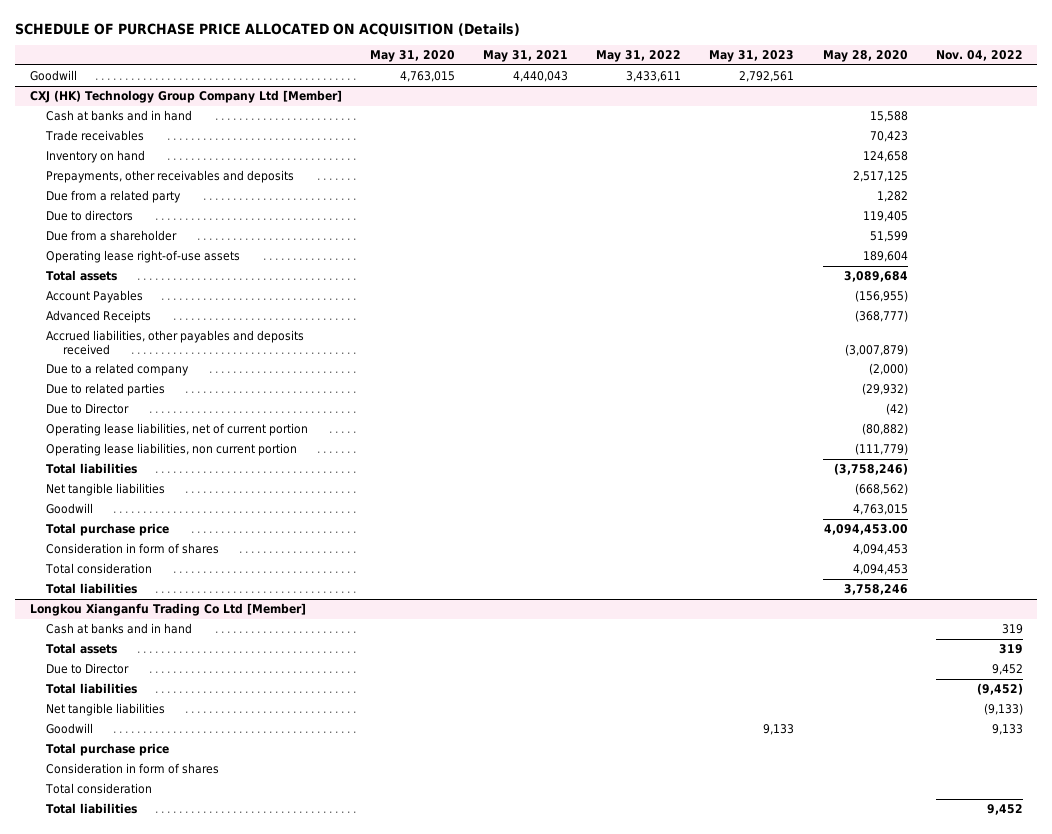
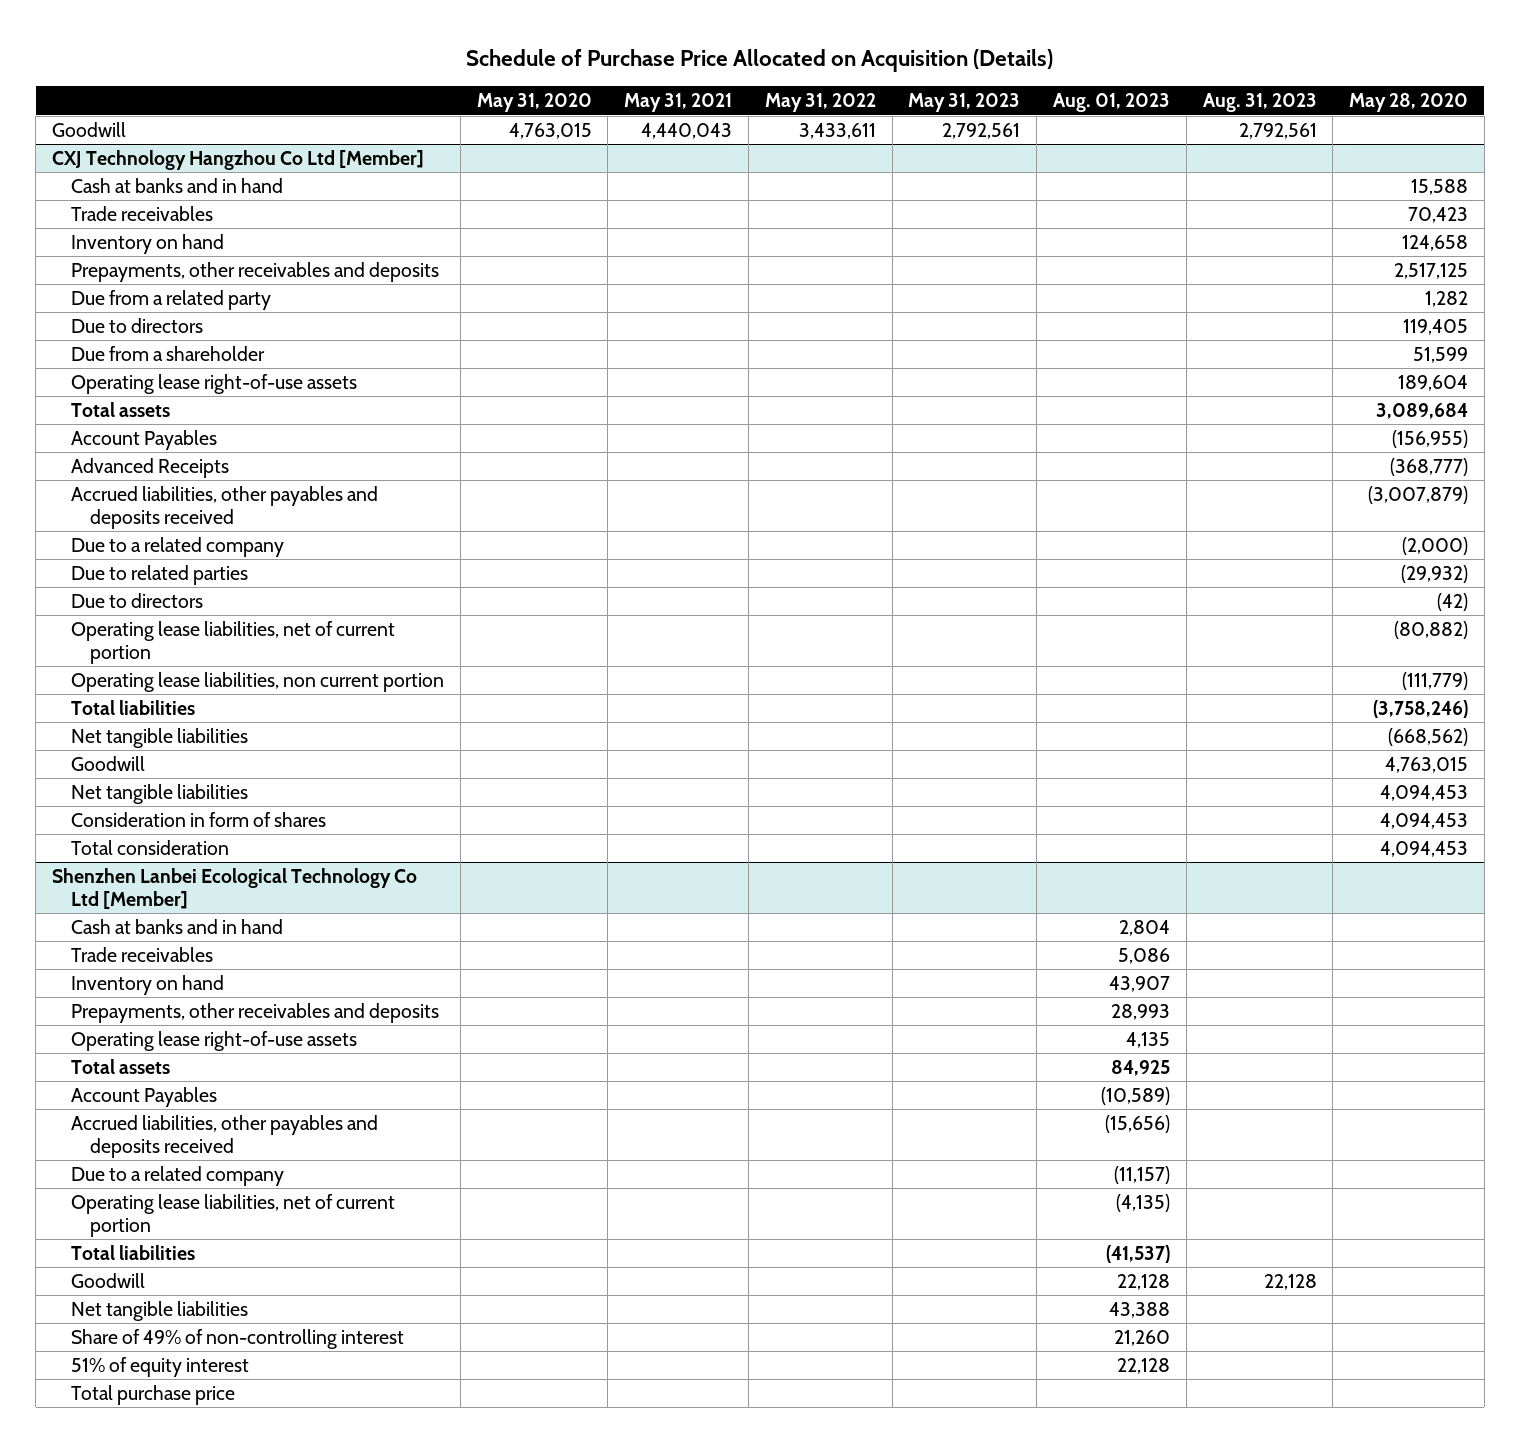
[15,22,521,37] SCHEDULE OF PURCHASE PRICE ALLOCATED ON ACQUISITION (Details) -> [466,49,1054,73] Schedule of Purchase Price Allocated on Acquisition (Details)
[935,50,1023,62] Nov. 04, 2022 -> none
none -> [1052,93,1170,113] Aug. 01, 2023
none -> [1202,93,1317,113] Aug. 31, 2023
[29,90,342,104] CXJ (HK) Technology Group Company Ltd [Member] -> [52,150,425,171] CXJ Technology Hangzhou Co Ltd [Member]
[46,403,130,415] Due to Director -> [71,593,204,609] Due to directors
[46,523,170,537] Total purchase price -> none
none -> [71,784,249,805] Net tangible liabilities
[46,583,138,595] Total liabilities -> none
[29,603,306,617] Longkou Xianganfu Trading Co Ltd [Member] -> none
[46,623,193,635] Cash at banks and in hand -> none
[46,643,118,655] Total assets -> none
[46,663,130,675] Due to Director -> none
[46,683,138,695] Total liabilities -> none
[46,703,166,717] Net tangible liabilities -> none
[46,723,94,735] Goodwill -> none
[46,743,170,757] Total purchase price -> none
[46,763,220,775] Consideration in form of shares -> none
[45,783,153,795] Total consideration -> none
[46,803,138,815] Total liabilities -> none
none -> [52,868,418,909] Shenzhen Lanbei Ecological Technology Co Ltd [Member]
none -> [71,919,284,935] Cash at banks and in hand
none -> [71,947,214,963] Trade receivables
none -> [71,975,225,996] Inventory on hand
none -> [71,1003,440,1024] Prepayments, other receivables and deposits
none -> [71,1031,358,1052] Operating lease right-of-use assets
none -> [71,1059,171,1075] Total assets
none -> [71,1087,218,1108] Account Payables
none -> [71,1115,379,1158] Accrued liabilities, other payables and deposits received
none -> [71,1166,285,1187] Due to a related company
none -> [71,1194,396,1237] Operating lease liabilities, net of current portion
none -> [71,1245,196,1261] Total liabilities
none -> [71,1273,146,1289] Goodwill
none -> [71,1301,249,1322] Net tangible liabilities
none -> [71,1329,405,1350] Share of 49% of non-controlling interest
none -> [71,1357,250,1378] 51% of equity interest
none -> [71,1385,236,1406] Total purchase price

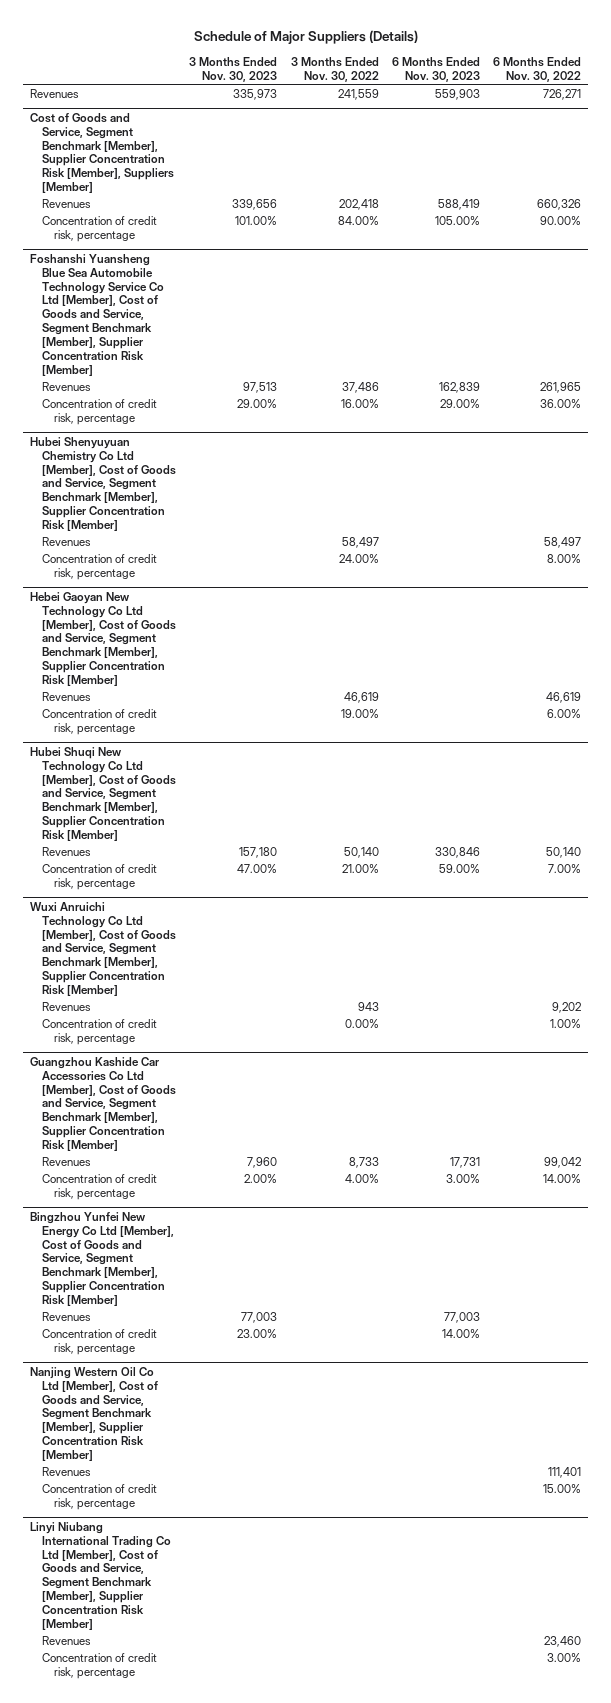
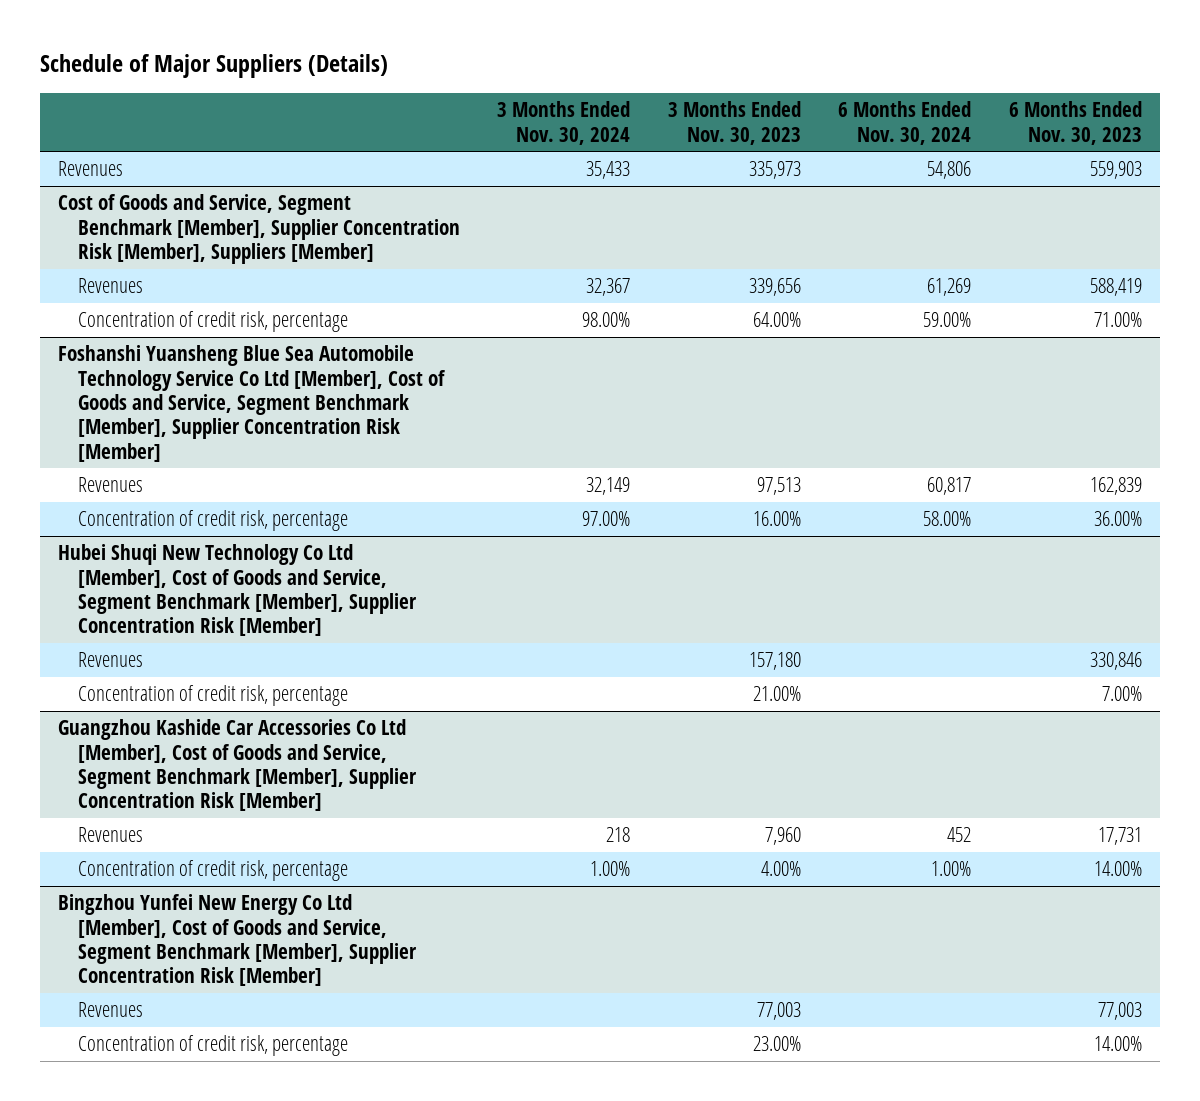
[290,57,379,82] 3 Months Ended Nov. 30, 2022 -> none
[493,57,582,82] 6 Months Ended Nov. 30, 2022 -> none
none -> [497,101,631,145] 3 Months Ended Nov. 30, 2024
none -> [838,101,972,145] 6 Months Ended Nov. 30, 2024
[235,215,278,225] 101.00% -> [752,312,801,328] 64.00%
[435,215,481,225] 105.00% -> [1093,312,1142,328] 71.00%
[30,436,177,531] Hubei Shenyuyuan Chemistry Co Ltd [Member], Cost of Goods and Service, Segment Benchmark [Member], Supplier Concentration Risk [Member] -> none
[42,536,92,546] Revenues -> none
[42,553,158,580] Concentration of credit risk, percentage -> none
[30,591,177,686] Hebei Gaoyan New Technology Co Ltd [Member], Cost of Goods and Service, Segment Benchmark [Member], Supplier Concentration Risk [Member] -> none
[42,691,92,701] Revenues -> none
[42,708,158,735] Concentration of credit risk, percentage -> none
[237,398,278,408] 29.00% -> [752,511,801,527] 16.00%
[440,398,481,408] 29.00% -> [1093,511,1142,527] 36.00%
[30,901,177,996] Wuxi Anruichi Technology Co Ltd [Member], Cost of Goods and Service, Segment Benchmark [Member], Supplier Concentration Risk [Member] -> none
[42,1001,92,1011] Revenues -> none
[42,1018,158,1045] Concentration of credit risk, percentage -> none
[237,863,278,873] 47.00% -> [752,686,801,702] 21.00%
[439,863,481,873] 59.00% -> [1101,686,1142,702] 7.00%
[244,1173,278,1183] 2.00% -> [760,861,801,877] 4.00%
[446,1173,481,1183] 3.00% -> [1093,861,1142,877] 14.00%
[30,1366,159,1461] Nanjing Western Oil Co Ltd [Member], Cost of Goods and Service, Segment Benchmark [Member], Supplier Concentration Risk [Member] -> none
[42,1466,92,1476] Revenues -> none
[42,1483,158,1510] Concentration of credit risk, percentage -> none
[30,1521,172,1630] Linyi Niubang International Trading Co Ltd [Member], Cost of Goods and Service, Segment Benchmark [Member], Supplier Concentration Risk [Member] -> none
[42,1635,92,1645] Revenues -> none
[42,1652,158,1679] Concentration of credit risk, percentage -> none

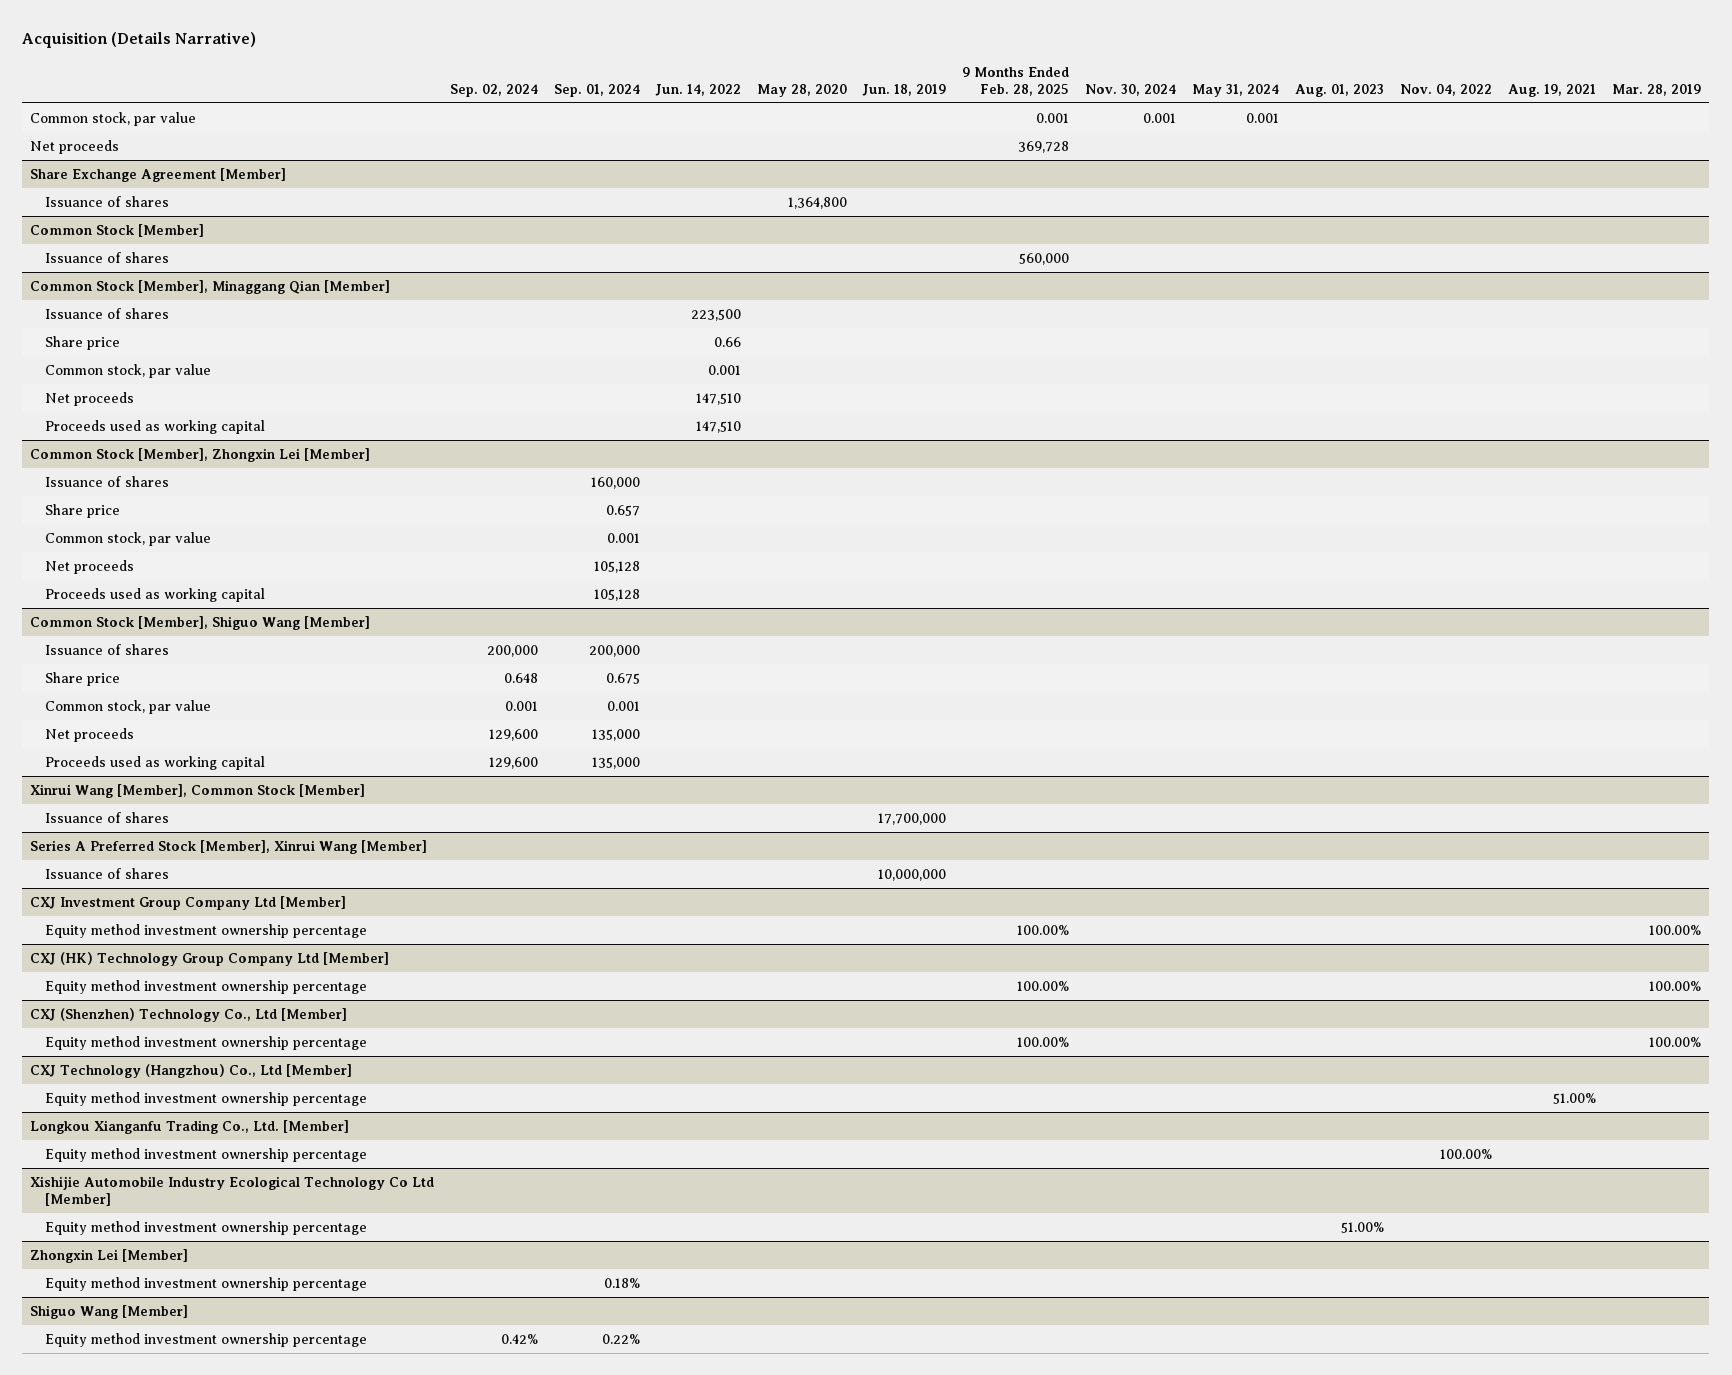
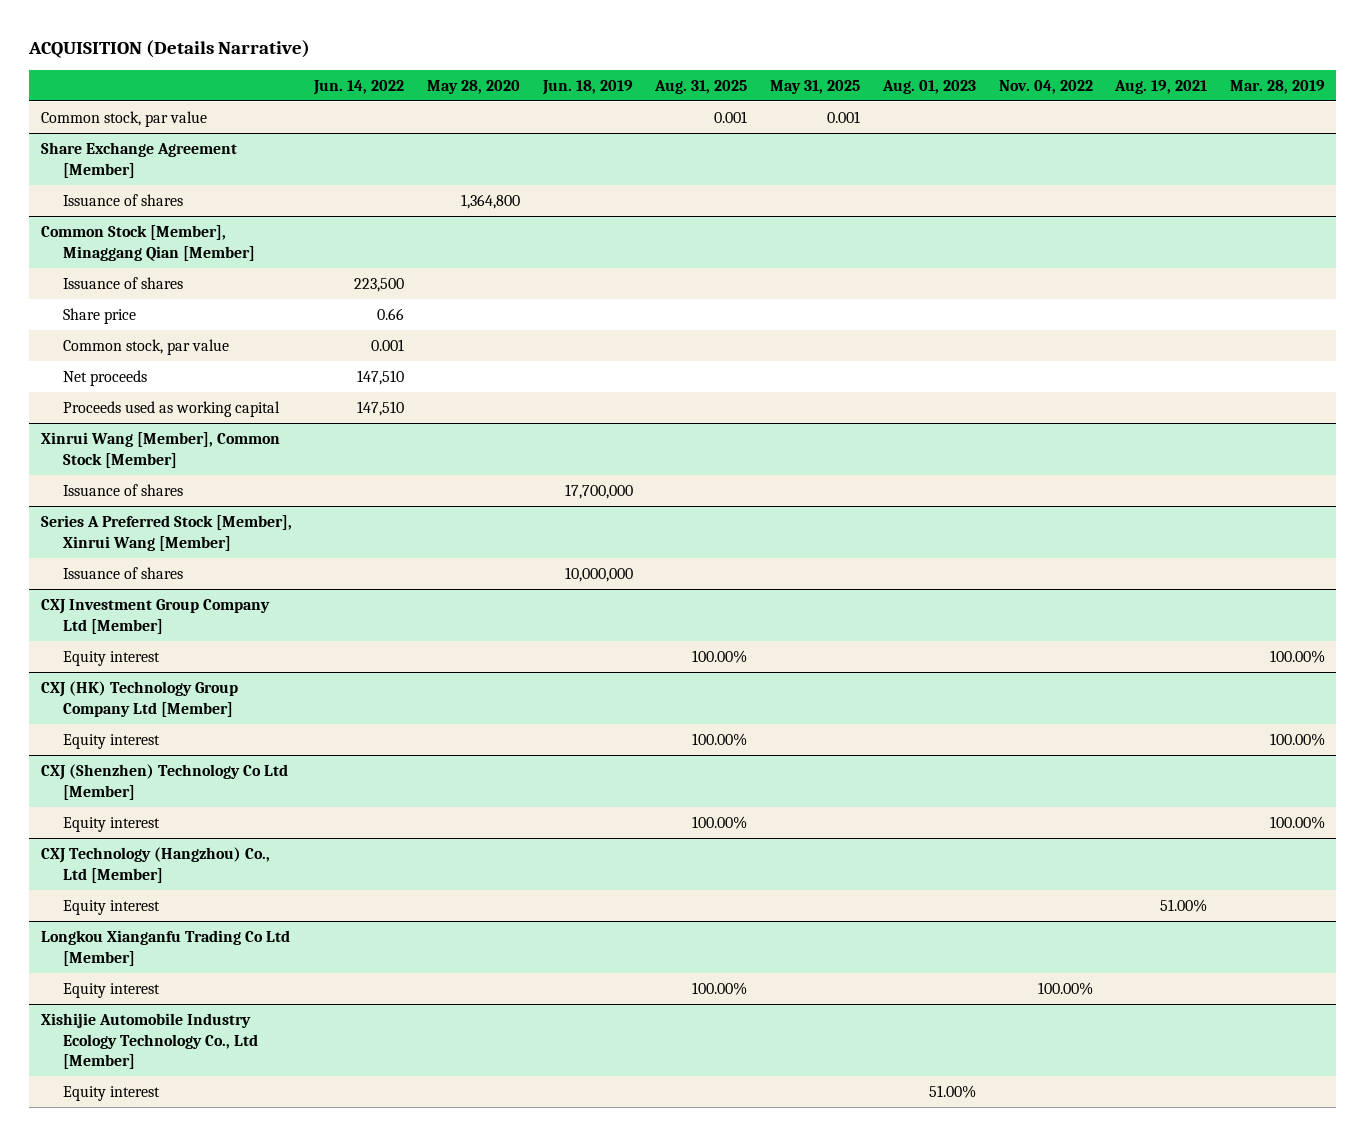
[22,32,257,49] Acquisition (Details Narrative) -> [28,39,311,58] ACQUISITION (Details Narrative)
[450,84,539,98] Sep. 02, 2024 -> none
[554,84,641,98] Sep. 01, 2024 -> none
[962,66,1070,97] 9 Months Ended Feb. 28, 2025 -> none
[1085,84,1177,97] Nov. 30, 2024 -> none
[1192,84,1280,98] May 31, 2024 -> none
none -> [654,79,748,94] Aug. 31, 2025
none -> [770,79,861,94] May 31, 2025
[30,139,120,154] Net proceeds -> none
[30,223,205,237] Common Stock [Member] -> none
[45,251,170,263] Issuance of shares -> none
[30,447,371,462] Common Stock [Member], Zhongxin Lei [Member] -> none
[45,475,170,487] Issuance of shares -> none
[45,503,121,518] Share price -> none
[45,531,212,546] Common stock, par value -> none
[45,559,135,574] Net proceeds -> none
[45,587,266,602] Proceeds used as working capital -> none
[30,615,371,630] Common Stock [Member], Shiguo Wang [Member] -> none
[45,643,170,655] Issuance of shares -> none
[45,671,121,686] Share price -> none
[45,699,212,714] Common stock, par value -> none
[45,727,135,742] Net proceeds -> none
[45,755,266,770] Proceeds used as working capital -> none
[45,923,368,938] Equity method investment ownership percentage -> [63,650,161,666] Equity interest
[45,979,368,994] Equity method investment ownership percentage -> [63,733,161,749] Equity interest
[30,1007,348,1022] CXJ (Shenzhen) Technology Co., Ltd [Member] -> [40,763,288,800] CXJ (Shenzhen) Technology Co Ltd [Member]
[45,1035,368,1050] Equity method investment ownership percentage -> [63,816,161,832] Equity interest
[30,1248,189,1263] Zhongxin Lei [Member] -> none
[45,1276,368,1291] Equity method investment ownership percentage -> none
[30,1304,189,1319] Shiguo Wang [Member] -> none
[45,1332,368,1347] Equity method investment ownership percentage -> none
[45,1091,368,1106] Equity method investment ownership percentage -> [63,899,161,915] Equity interest
[30,1119,350,1134] Longkou Xianganfu Trading Co., Ltd. [Member] -> [40,929,290,966] Longkou Xianganfu Trading Co Ltd [Member]
[45,1147,368,1162] Equity method investment ownership percentage -> [63,982,161,998] Equity interest
[30,1175,435,1206] Xishijie Automobile Industry Ecological Technology Co Ltd [Member] -> [40,1012,259,1070] Xishijie Automobile Industry Ecology Technology Co., Ltd [Member]
[45,1220,368,1235] Equity method investment ownership percentage -> [63,1085,161,1101] Equity interest

